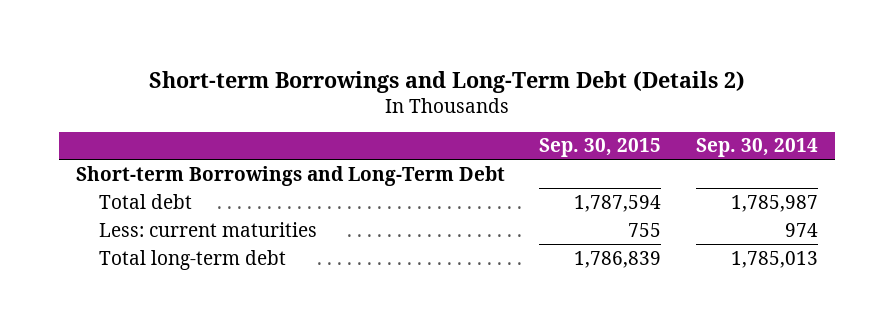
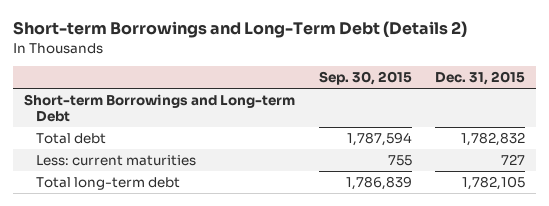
[695,138,818,158] Sep. 30, 2014 -> none
none -> [434,71,525,86] Dec. 31, 2015
[75,165,505,186] Short-term Borrowings and Long-Term Debt -> [24,93,296,122] Short-term Borrowings and Long-term Debt

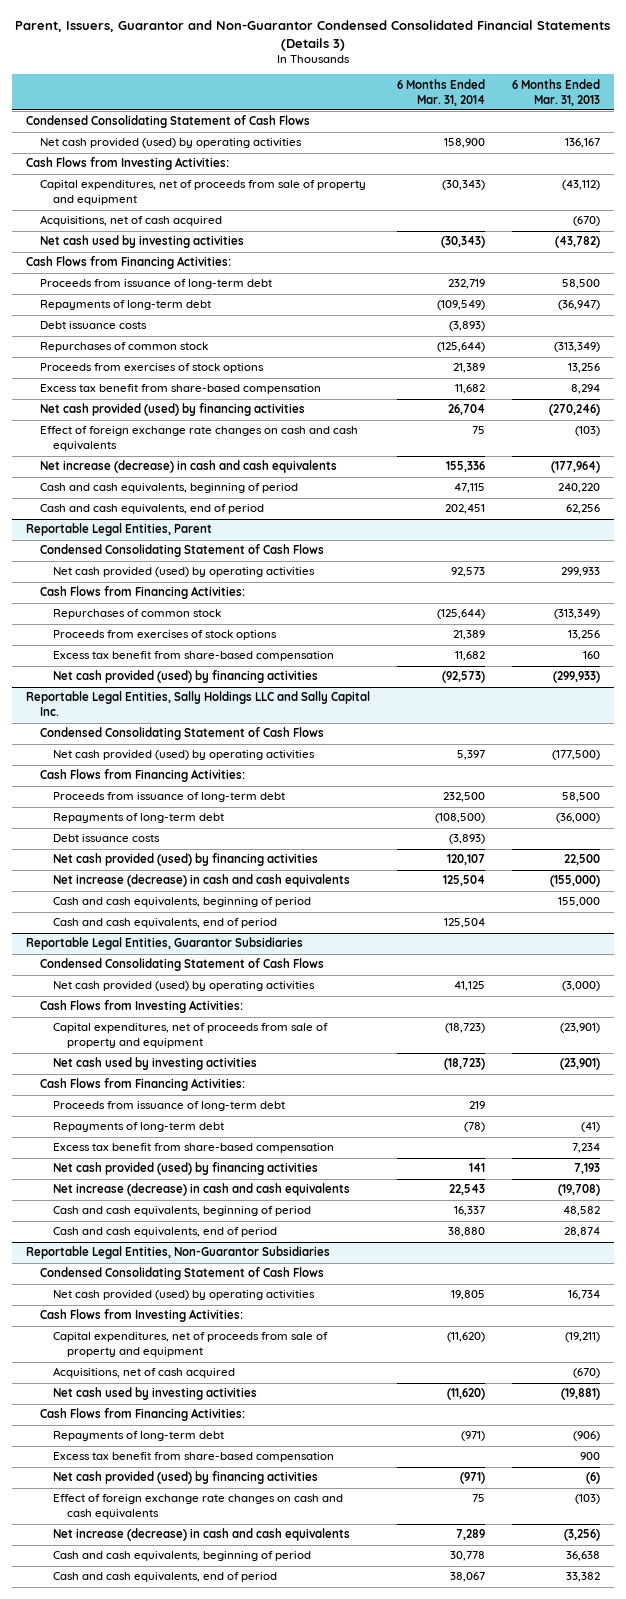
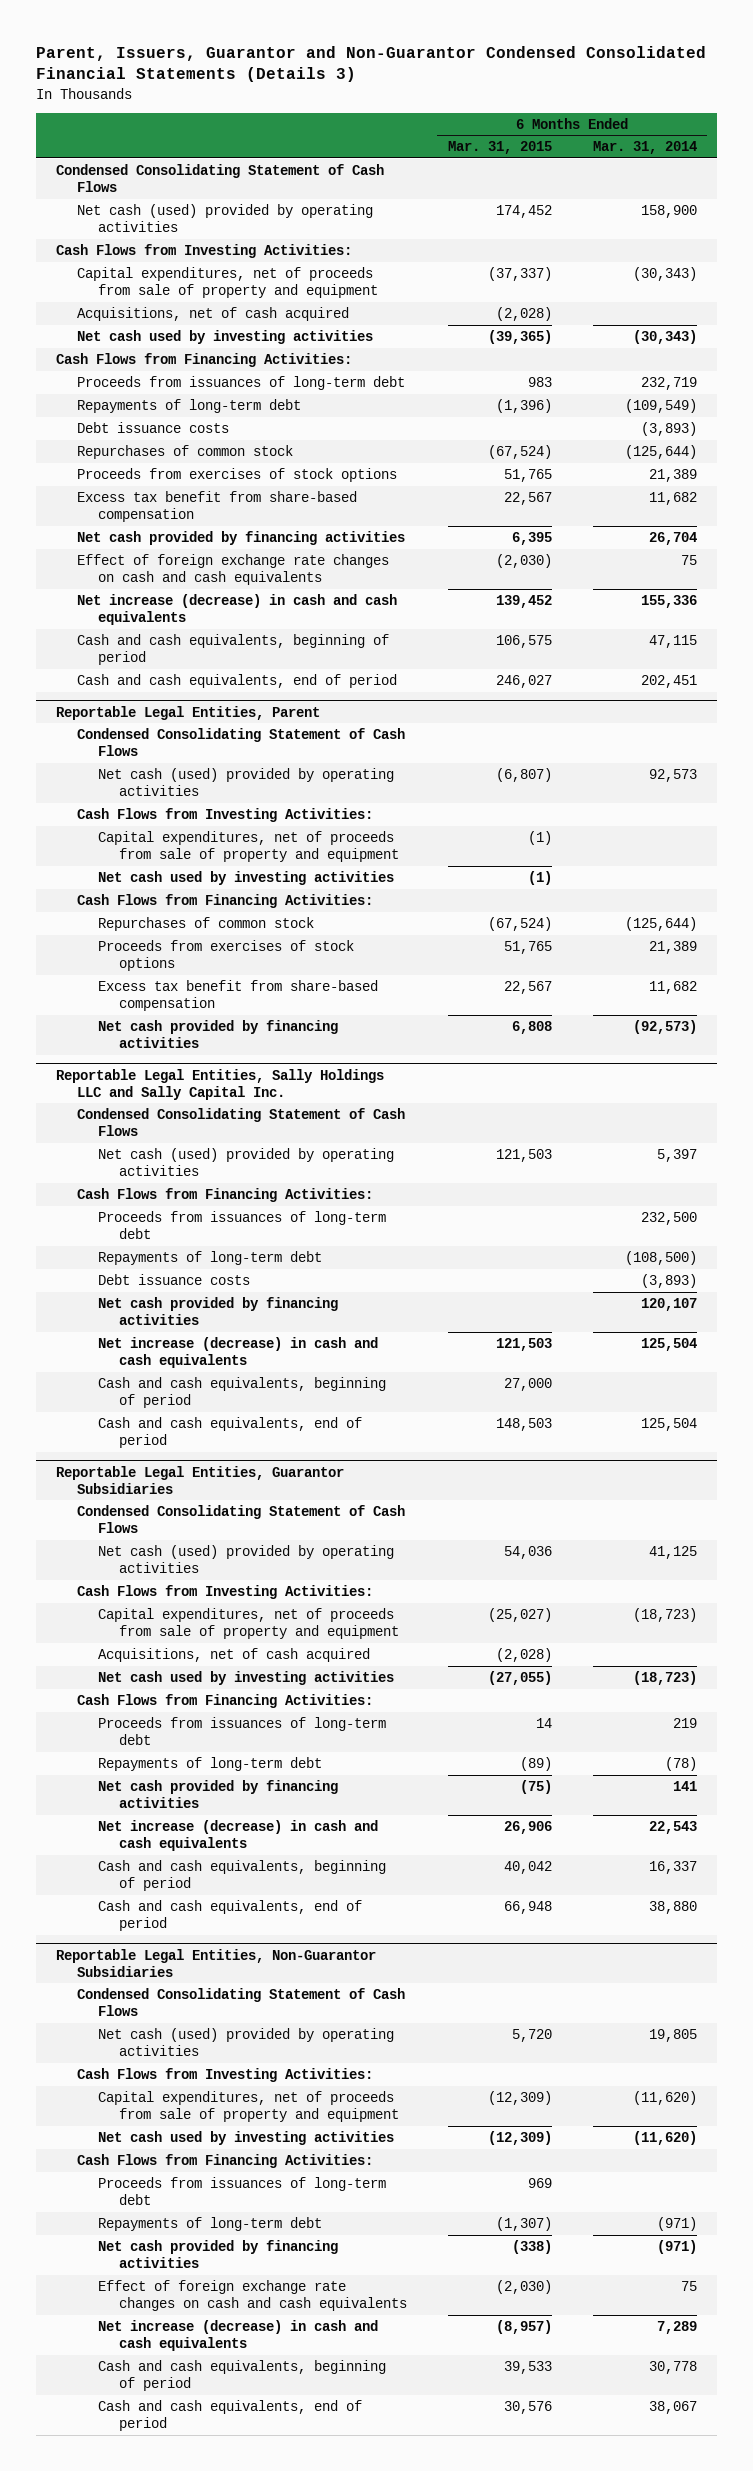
[512,78,601,106] 6 Months Ended Mar. 31, 2013 -> none
none -> [447,141,552,155] Mar. 31, 2015
[39,138,302,149] Net cash provided (used) by operating activities -> [76,203,373,233] Net cash (used) provided by operating activities
[39,279,272,290] Proceeds from issuance of long-term debt -> [76,375,405,390] Proceeds from issuances of long-term debt
[39,403,305,417] Net cash provided (used) by financing activities -> [76,530,405,545] Net cash provided by financing activities
[53,567,316,578] Net cash provided (used) by operating activities -> [97,767,394,797] Net cash (used) provided by operating activities
none -> [76,807,373,822] Cash Flows from Investing Activities:
none -> [97,830,399,863] Capital expenditures, net of proceeds from sale of property and equipment
none -> [97,870,394,885] Net cash used by investing activities
[53,670,319,684] Net cash provided (used) by financing activities -> [97,1019,338,1049] Net cash provided by financing activities
[53,750,316,761] Net cash provided (used) by operating activities -> [97,1147,394,1177] Net cash (used) provided by operating activities
[53,792,286,803] Proceeds from issuance of long-term debt -> [97,1210,386,1240] Proceeds from issuances of long-term debt
[53,853,319,867] Net cash provided (used) by financing activities -> [97,1296,338,1326] Net cash provided by financing activities
[53,981,316,992] Net cash provided (used) by operating activities -> [97,1544,394,1574] Net cash (used) provided by operating activities
none -> [97,1647,370,1662] Acquisitions, net of cash acquired
[53,1101,286,1112] Proceeds from issuance of long-term debt -> [97,1716,386,1746] Proceeds from issuances of long-term debt
[53,1143,335,1154] Excess tax benefit from share-based compensation -> none
[53,1162,319,1176] Net cash provided (used) by financing activities -> [97,1779,338,1809] Net cash provided by financing activities
[53,1290,316,1301] Net cash provided (used) by operating activities -> [97,2027,394,2057] Net cash (used) provided by operating activities
[53,1367,236,1379] Acquisitions, net of cash acquired -> none
none -> [97,2176,386,2206] Proceeds from issuances of long-term debt
[53,1452,335,1463] Excess tax benefit from share-based compensation -> none
[53,1471,319,1485] Net cash provided (used) by financing activities -> [97,2239,338,2269] Net cash provided by financing activities

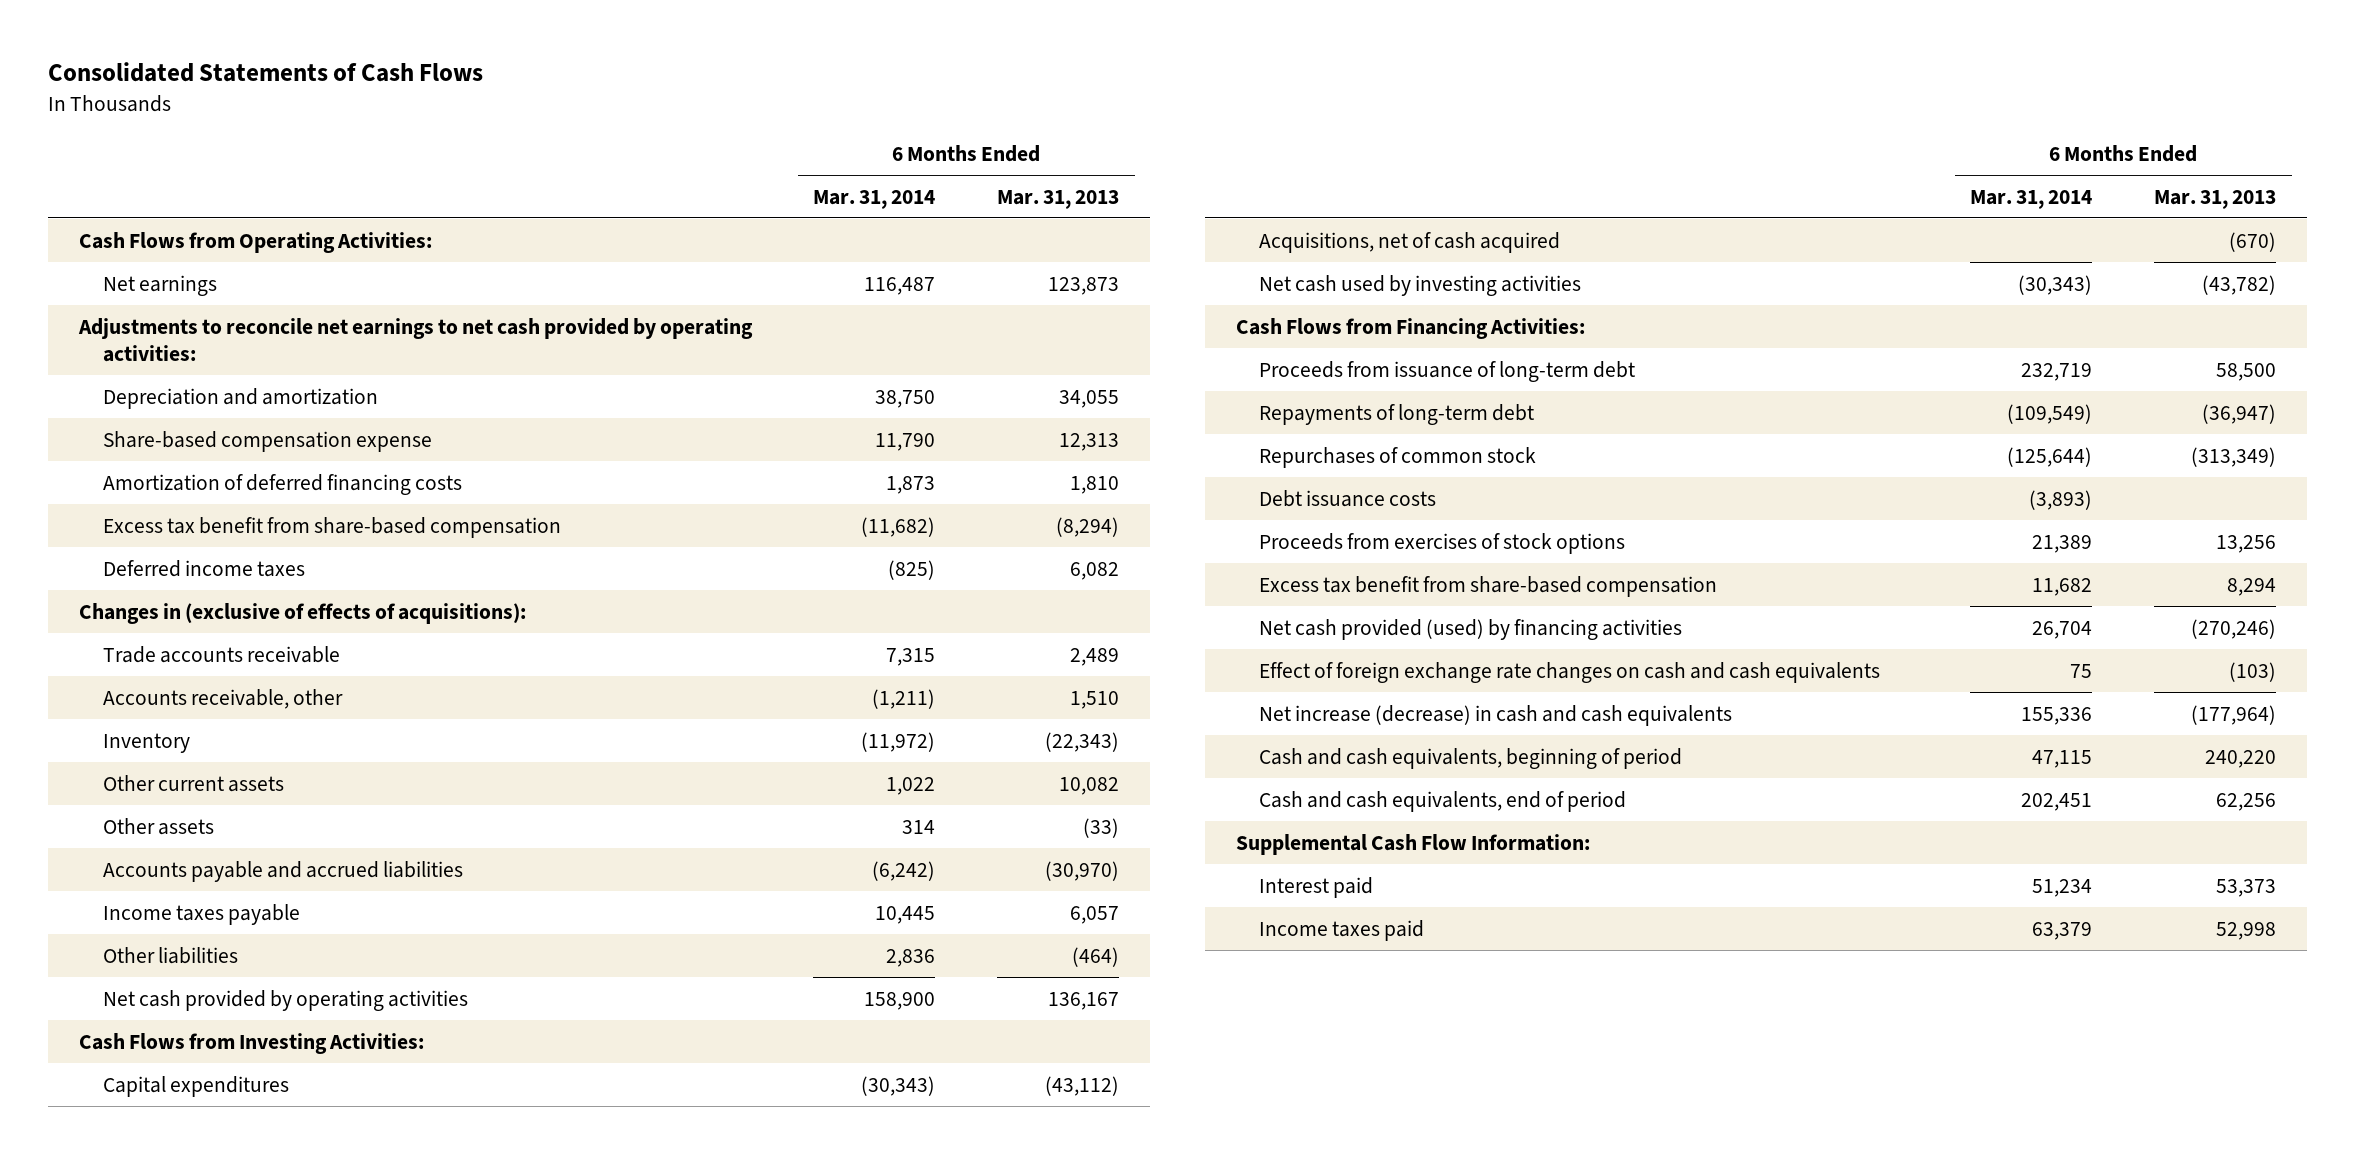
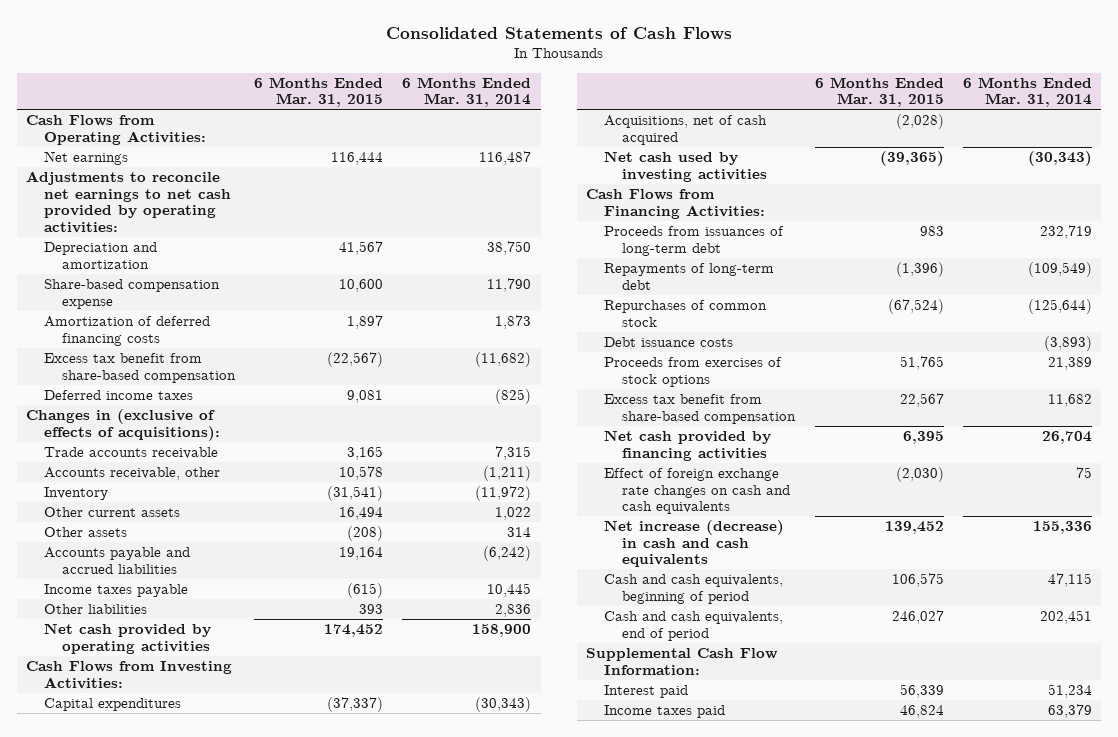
[997,189,1120,209] Mar. 31, 2013 -> none
none -> [254,76,384,108] 6 Months Ended Mar. 31, 2015
[1259,360,1636,382] Proceeds from issuance of long-term debt -> [604,226,785,256] Proceeds from issuances of long-term debt
[1259,618,1683,640] Net cash provided (used) by financing activities -> [604,430,772,461] Net cash provided by financing activities

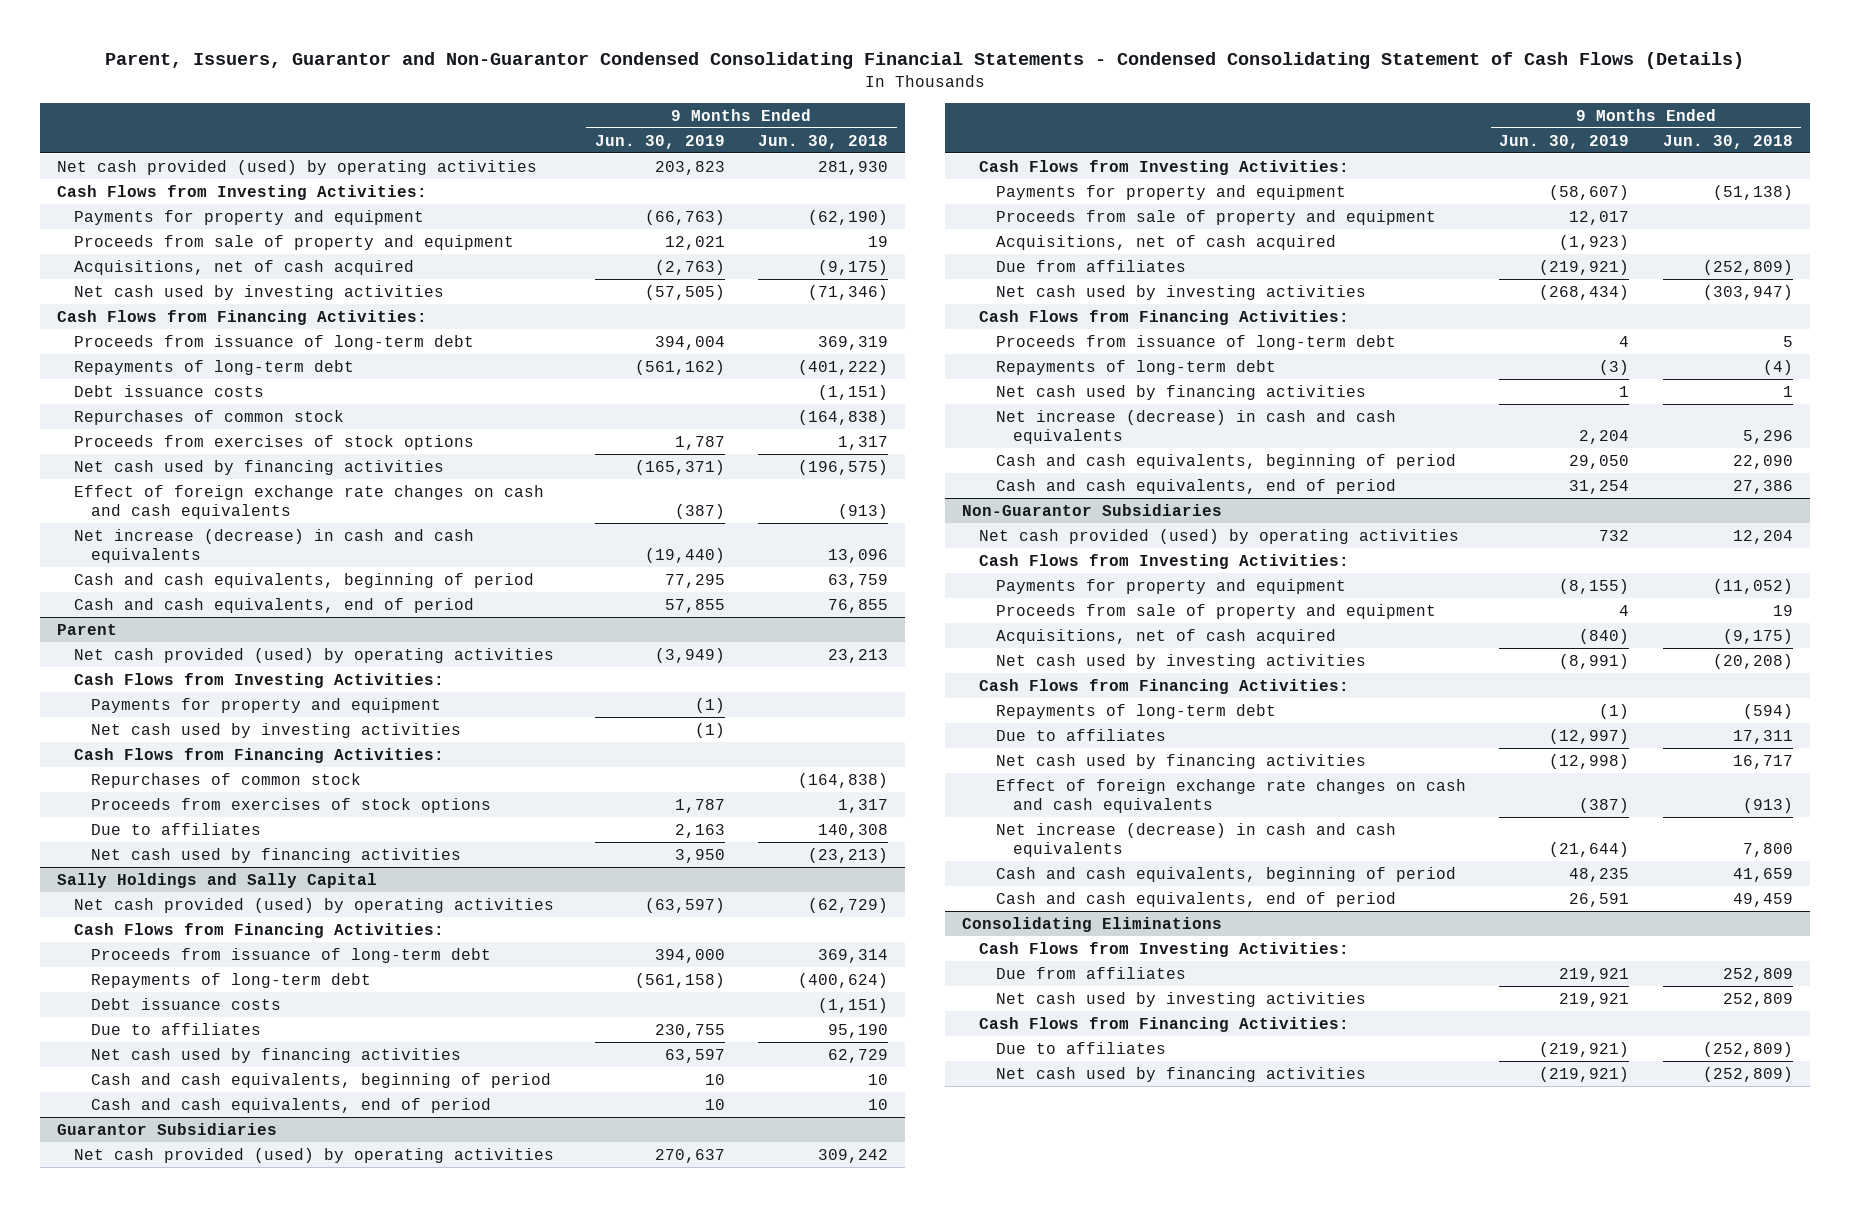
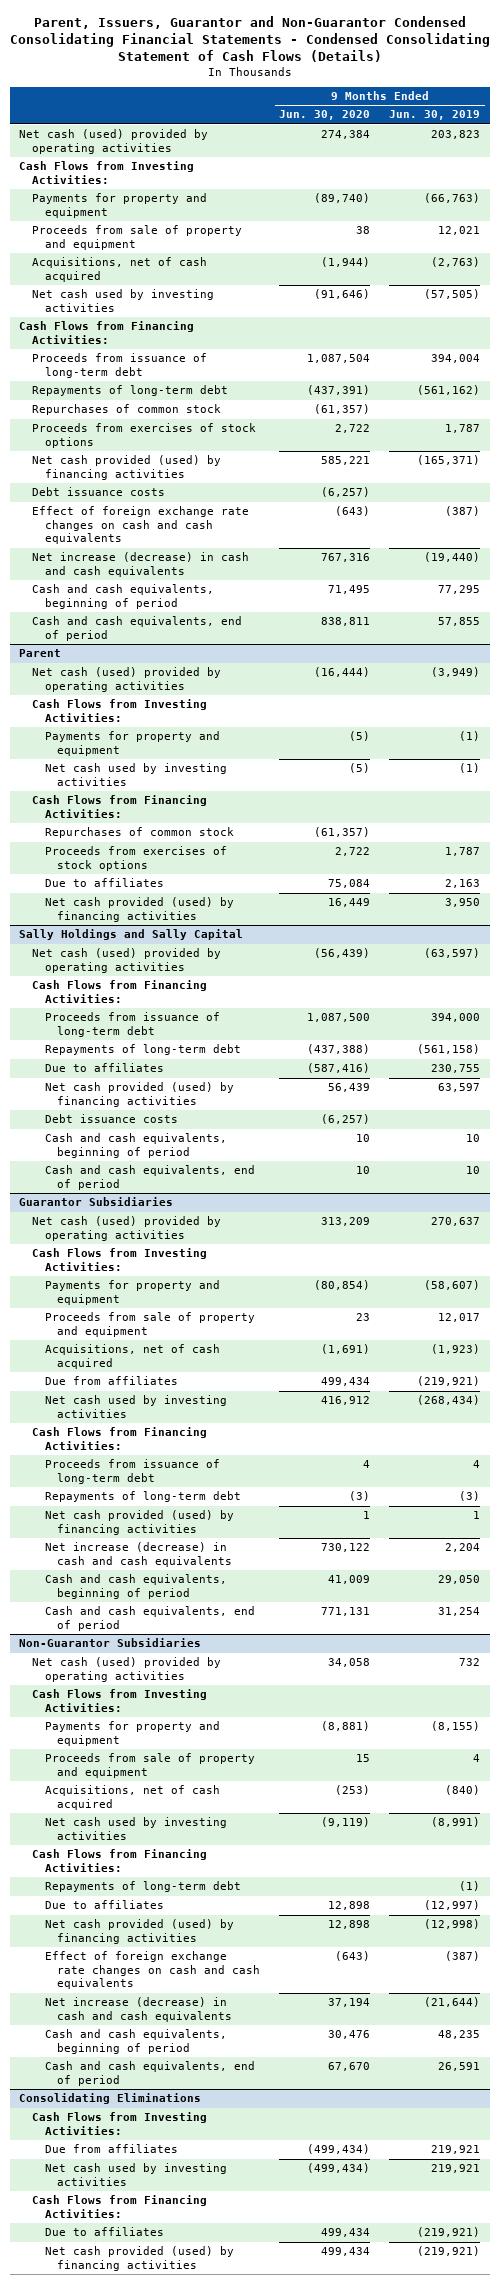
[758,134,889,149] Jun. 30, 2018 -> none
none -> [279,110,371,121] Jun. 30, 2020
[57,159,538,175] Net cash provided (used) by operating activities -> [19,129,209,154] Net cash (used) provided by operating activities
[74,459,445,475] Net cash used by financing activities -> [31,455,221,480] Net cash provided (used) by financing activities
[74,384,265,397] Debt issuance costs -> [31,487,165,497] Debt issuance costs
[74,647,555,663] Net cash provided (used) by operating activities -> [31,667,221,692] Net cash (used) provided by operating activities
[91,847,462,863] Net cash used by financing activities -> [44,897,234,922] Net cash provided (used) by financing activities
[74,897,555,913] Net cash provided (used) by operating activities -> [31,948,221,973] Net cash (used) provided by operating activities
[91,1047,462,1063] Net cash used by financing activities -> [44,1082,234,1107] Net cash provided (used) by financing activities
[91,997,282,1010] Debt issuance costs -> [44,1114,178,1124] Debt issuance costs
[74,1147,555,1163] Net cash provided (used) by operating activities -> [31,1216,221,1241] Net cash (used) provided by operating activities
[995,384,1366,400] Net cash used by financing activities -> [44,1510,234,1535] Net cash provided (used) by financing activities
[978,528,1459,544] Net cash provided (used) by operating activities -> [31,1657,221,1682] Net cash (used) provided by operating activities
[995,753,1366,769] Net cash used by financing activities -> [44,1919,234,1944] Net cash provided (used) by financing activities
[995,1066,1366,1082] Net cash used by financing activities -> [44,2246,234,2271] Net cash provided (used) by financing activities

